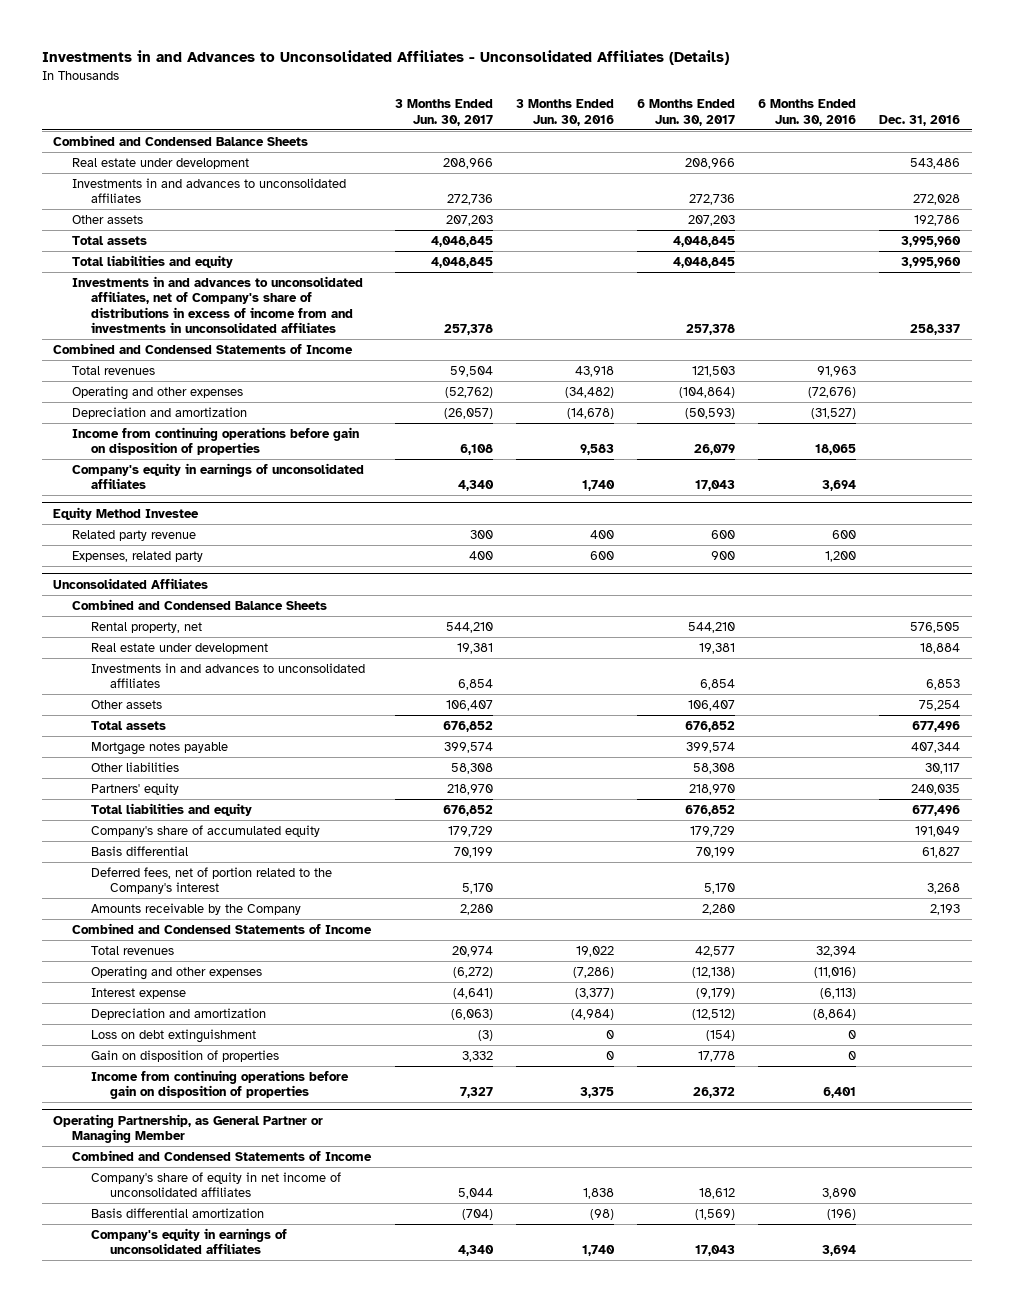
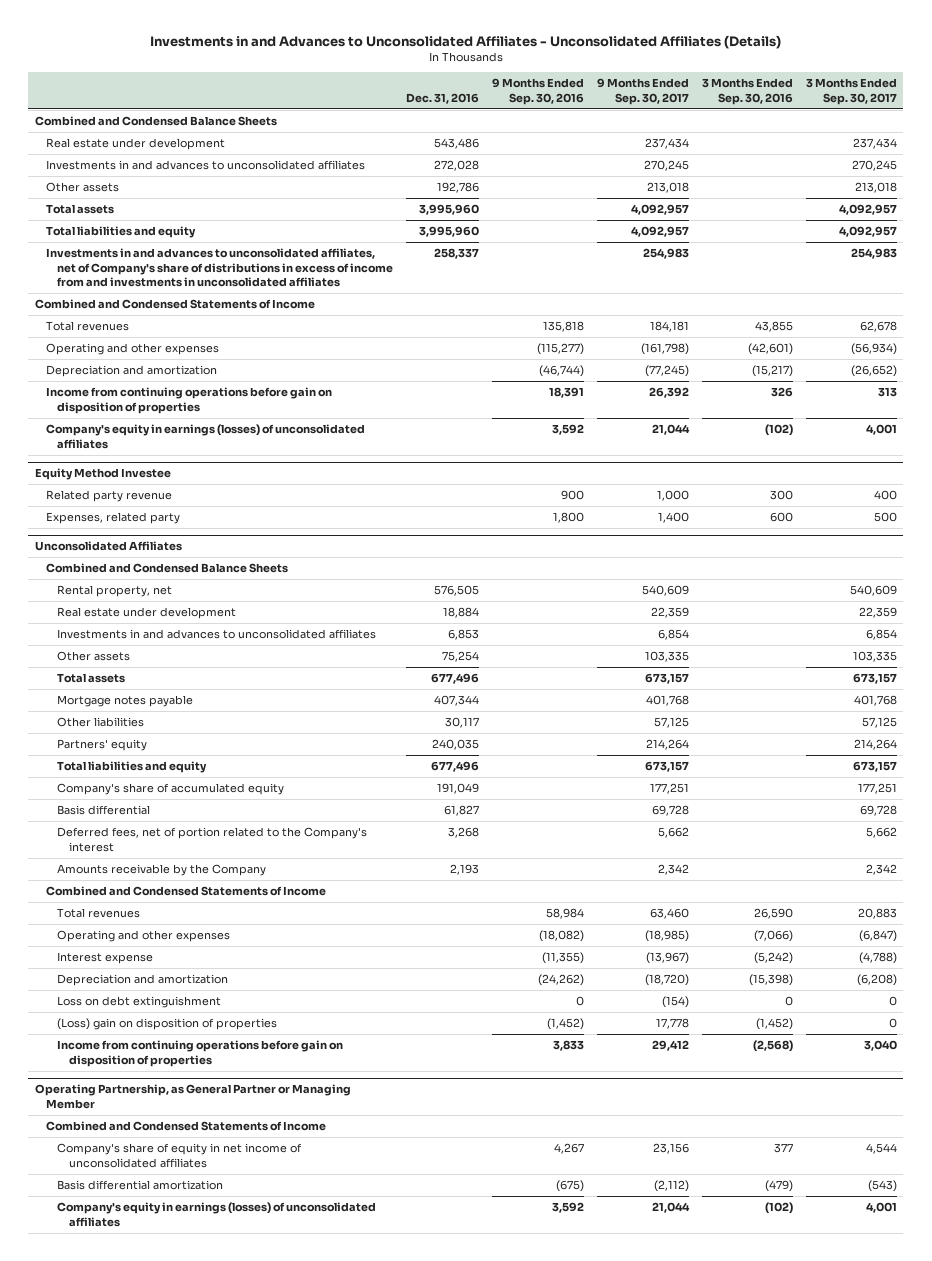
[394,99,493,126] 3 Months Ended Jun. 30, 2017 -> none
[515,99,614,126] 3 Months Ended Jun. 30, 2016 -> none
[636,99,735,126] 6 Months Ended Jun. 30, 2017 -> none
[758,99,857,126] 6 Months Ended Jun. 30, 2016 -> none
none -> [492,78,585,105] 9 Months Ended Sep. 30, 2016
none -> [597,78,690,105] 9 Months Ended Sep. 30, 2017
none -> [702,78,794,105] 3 Months Ended Sep. 30, 2016
none -> [805,78,897,105] 3 Months Ended Sep. 30, 2017
[72,462,365,490] Company's equity in earnings of unconsolidated affiliates -> [46,424,366,449] Company's equity in earnings (losses) of unconsolidated affiliates
[91,1049,280,1062] Gain on disposition of properties -> [57,1018,278,1031] (Loss) gain on disposition of properties
[91,1227,288,1255] Company's equity in earnings of unconsolidated affiliates -> [57,1202,377,1227] Company's equity in earnings (losses) of unconsolidated affiliates

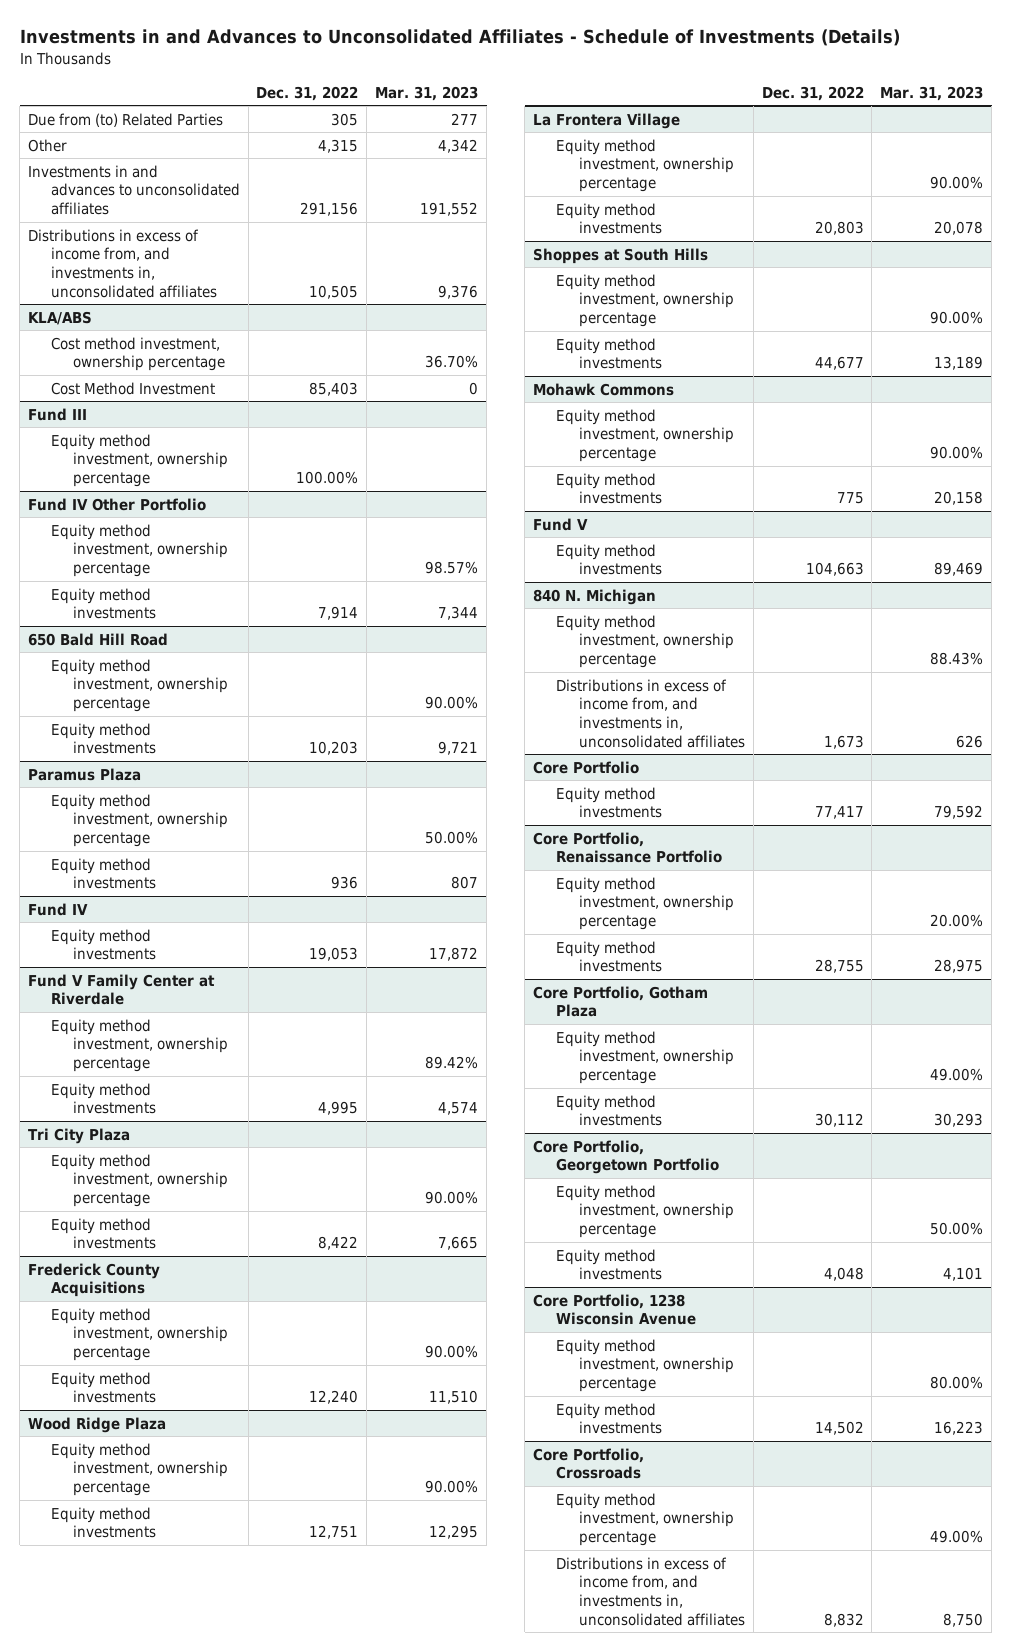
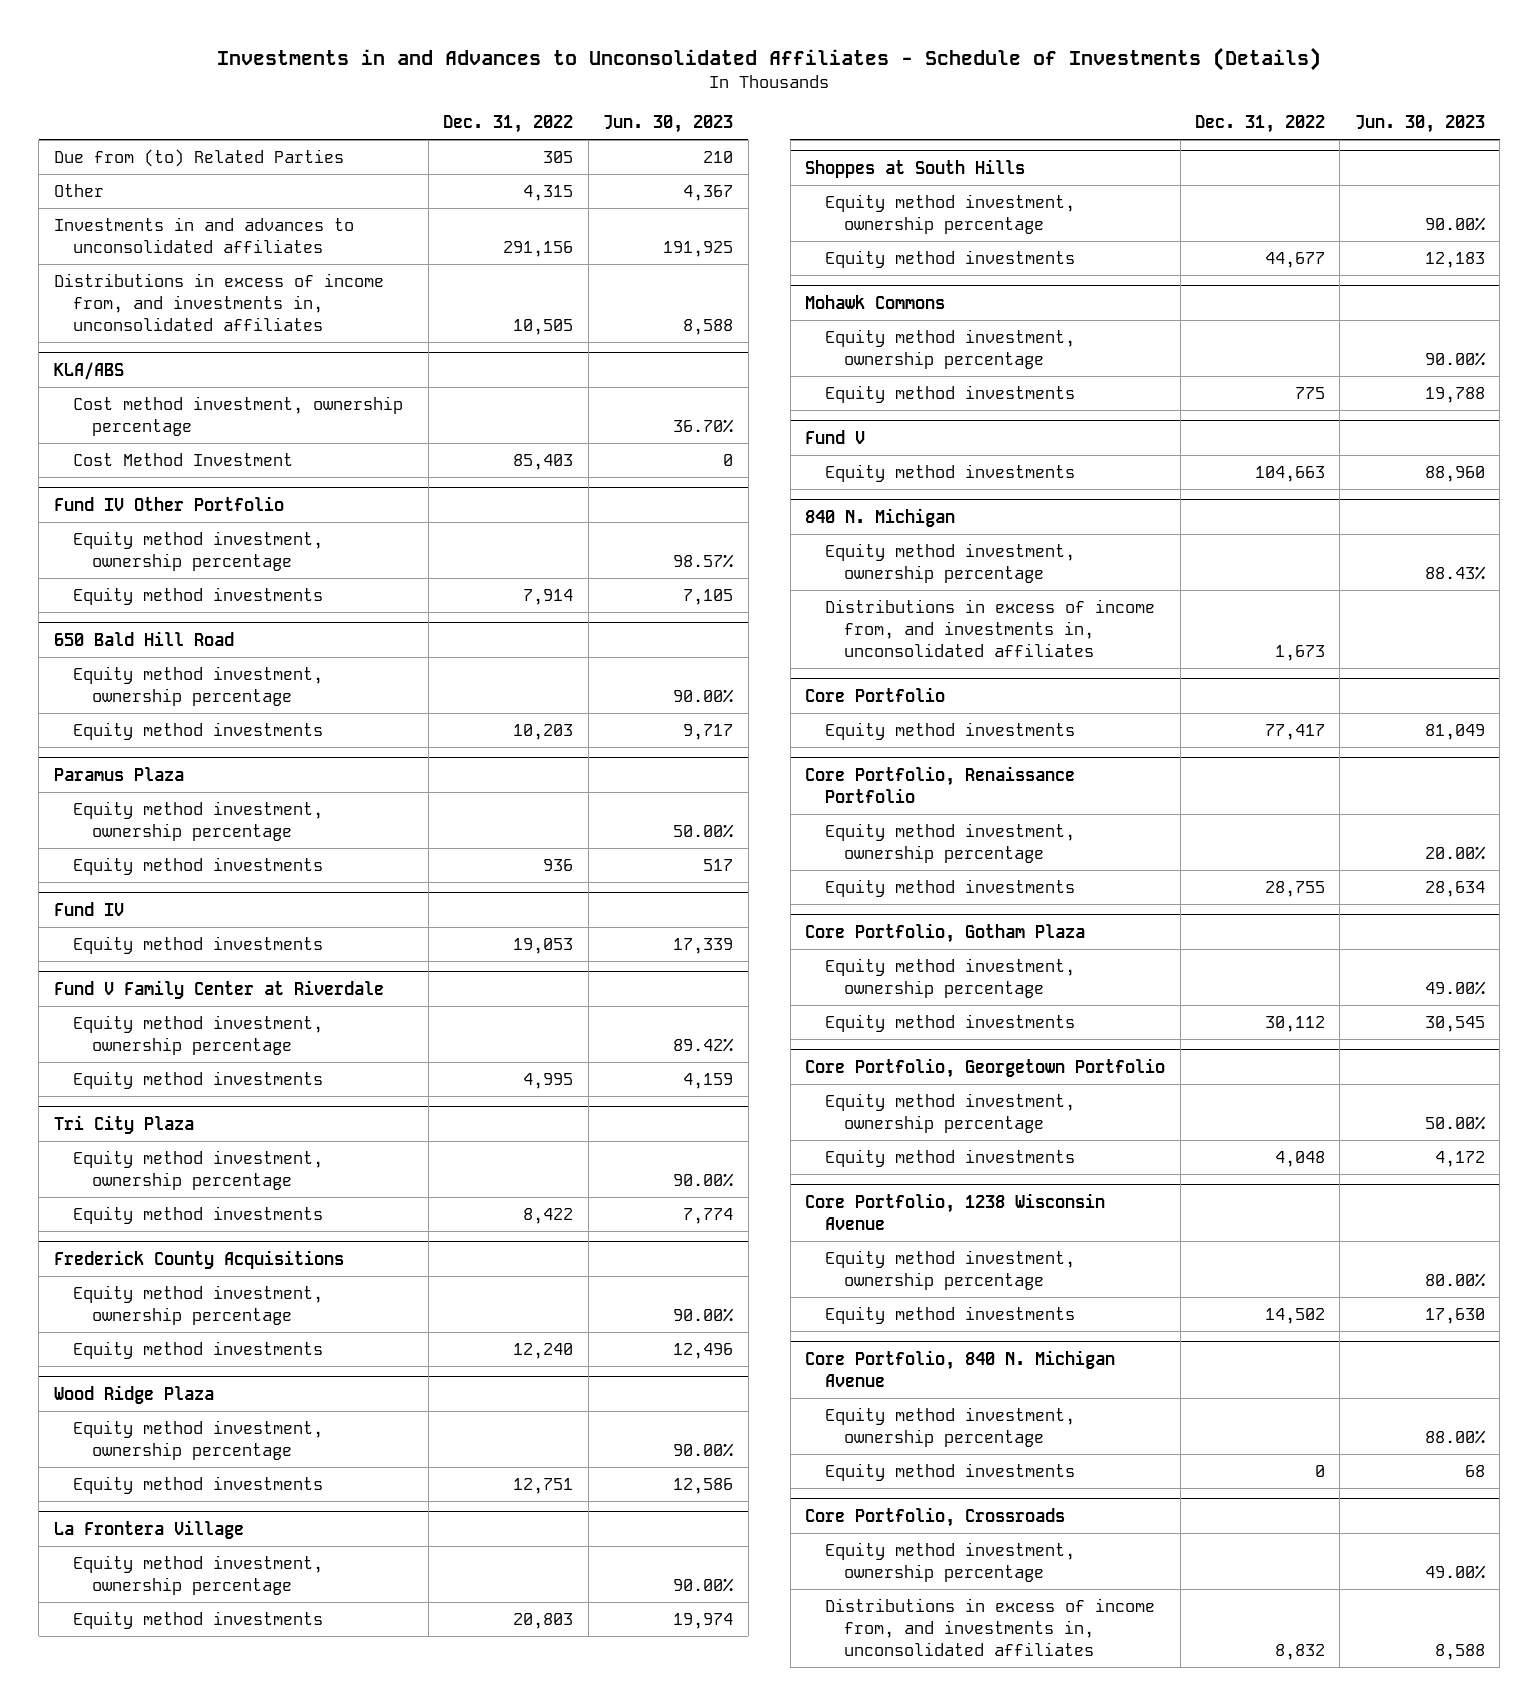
[375,85,479,101] Mar. 31, 2023 -> none
none -> [603,114,734,133] Jun. 30, 2023
[27,407,87,421] Fund III -> none
[50,433,229,488] Equity method investment, ownership percentage -> none
none -> [805,1349,1116,1387] Core Portfolio, 840 N. Michigan Avenue
none -> [824,1407,1075,1447] Equity method investment, ownership percentage
none -> [824,1463,1075,1482] Equity method investments

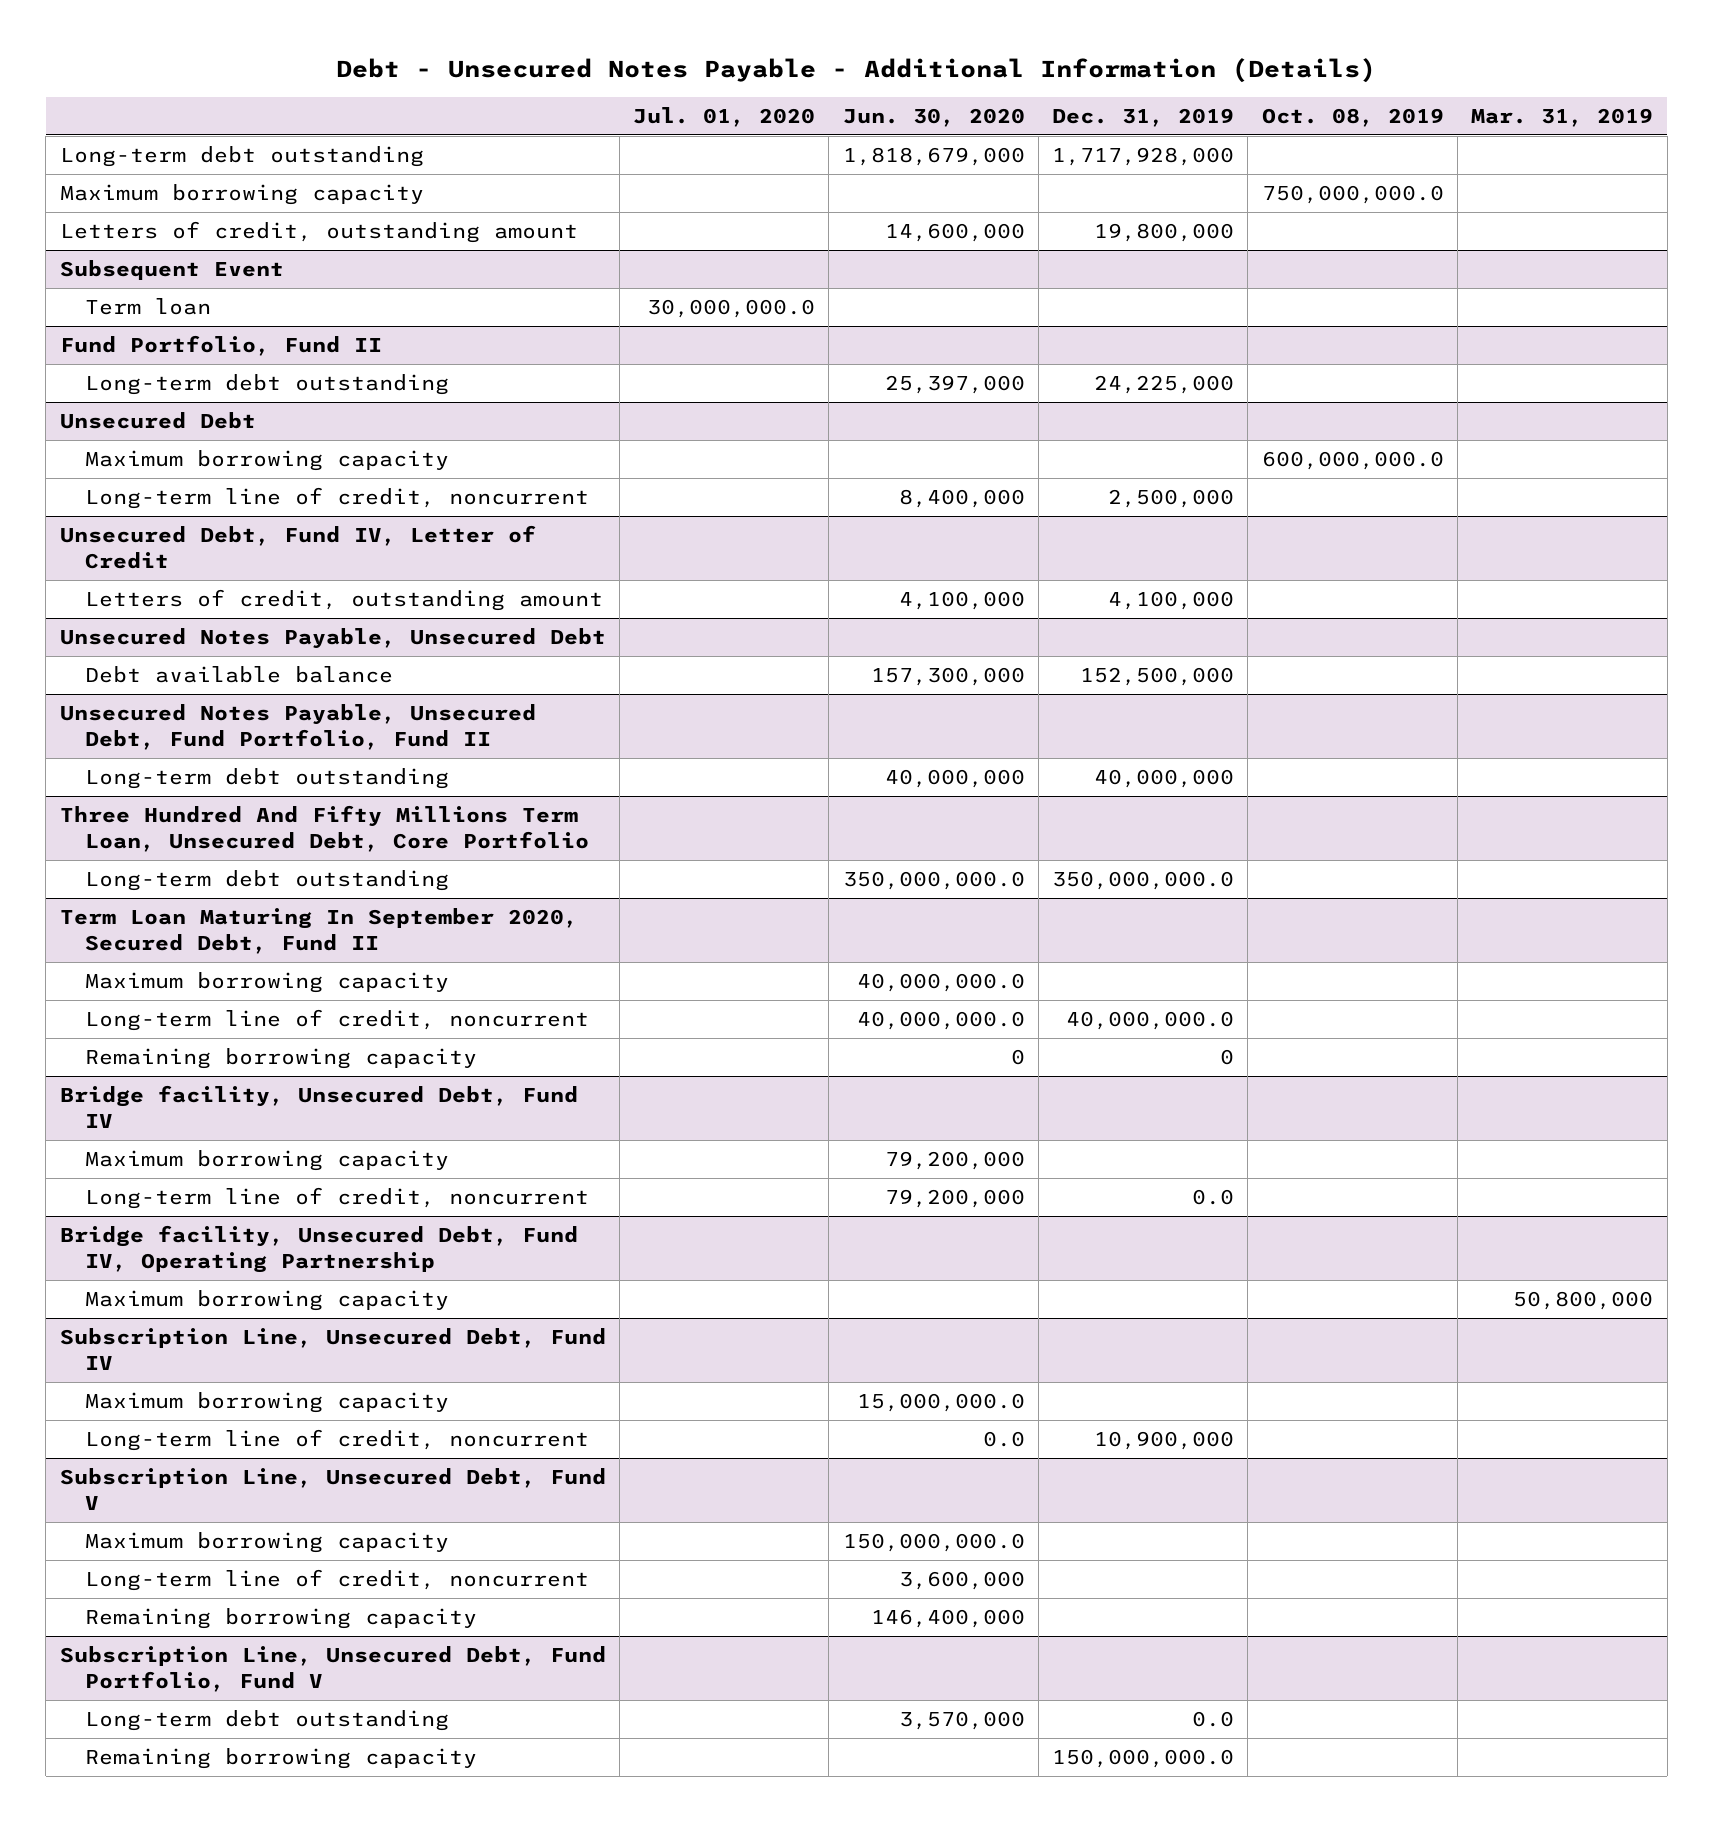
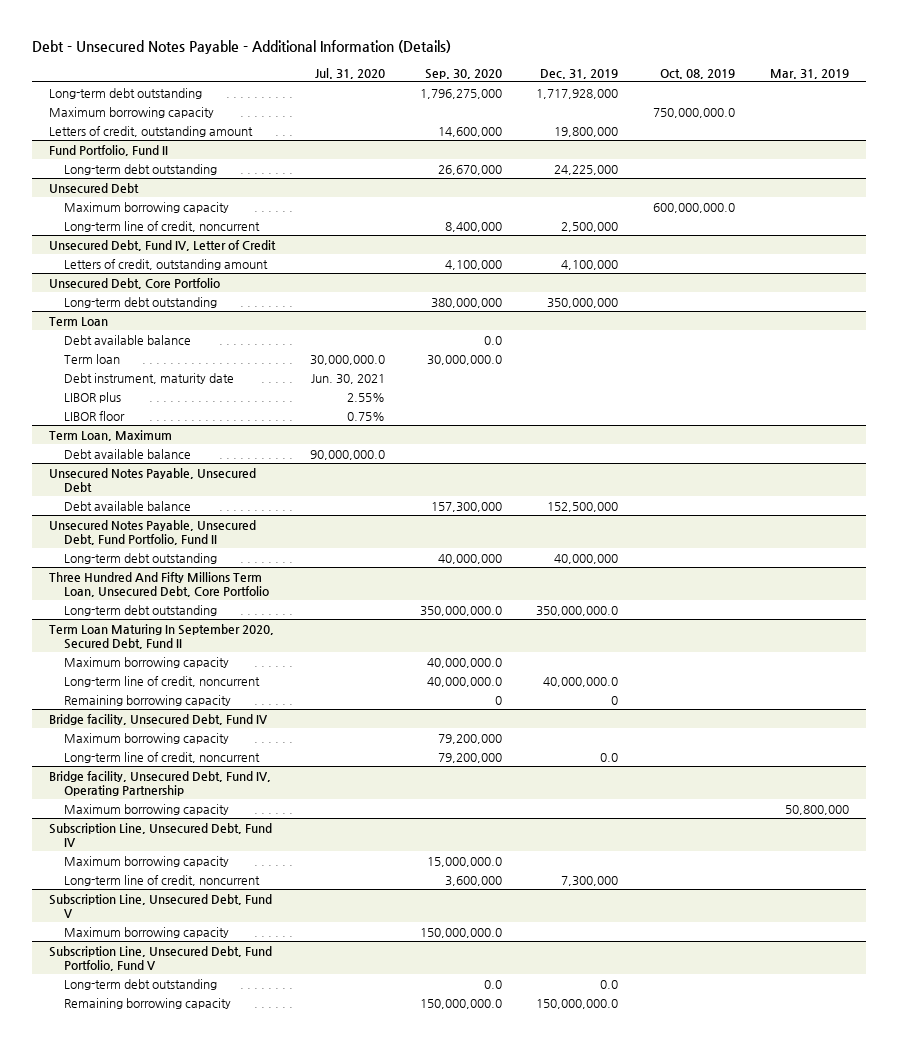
[633,106,816,127] Jul. 01, 2020 -> none
[842,107,1025,127] Jun. 30, 2020 -> none
none -> [314,67,385,79] Jul. 31, 2020
none -> [424,68,502,79] Sep. 30, 2020
[59,259,284,280] Subsequent Event -> none
[84,297,211,315] Term loan -> none
none -> [49,277,221,289] Unsecured Debt, Core Portfolio
none -> [64,296,218,308] Long-term debt outstanding
none -> [49,316,109,326] Term Loan
none -> [64,334,192,345] Debt available balance
none -> [64,353,121,364] Term loan
none -> [64,372,235,384] Debt instrument, maturity date
none -> [64,391,122,403] LIBOR plus
none -> [64,410,126,421] LIBOR floor
none -> [49,429,173,441] Term Loan, Maximum
none -> [64,448,192,459] Debt available balance
[1094,1430,1235,1450] 10,900,000 -> [561,875,619,886] 7,300,000
[84,1568,589,1591] Long-term line of credit, noncurrent -> none
[84,1607,477,1629] Remaining borrowing capacity -> none

